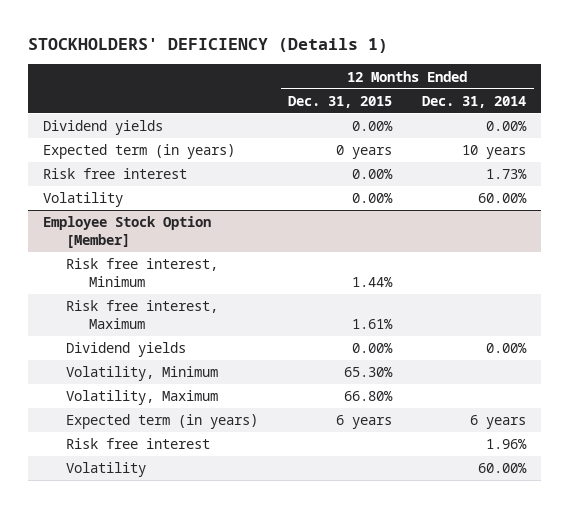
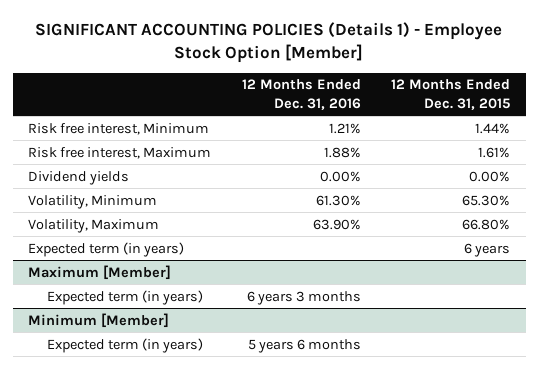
[28,38,389,54] STOCKHOLDERS' DEFICIENCY (Details 1) -> [35,22,503,63] SIGNIFICANT ACCOUNTING POLICIES (Details 1) - Employee Stock Option [Member]
[422,95,527,108] Dec. 31, 2014 -> none
none -> [241,79,361,110] 12 Months Ended Dec. 31, 2016
[43,120,164,136] Dividend yields -> none
[43,144,236,160] Expected term (in years) -> none
[43,168,188,180] Risk free interest -> none
[43,192,124,208] Volatility -> none
[43,216,212,249] Employee Stock Option [Member] -> none
[65,438,210,450] Risk free interest -> none
[65,462,146,478] Volatility -> none
none -> [27,264,171,280] Maximum [Member]
none -> [47,289,204,305] Expected term (in years)
none -> [27,312,169,328] Minimum [Member]
none -> [47,337,204,353] Expected term (in years)

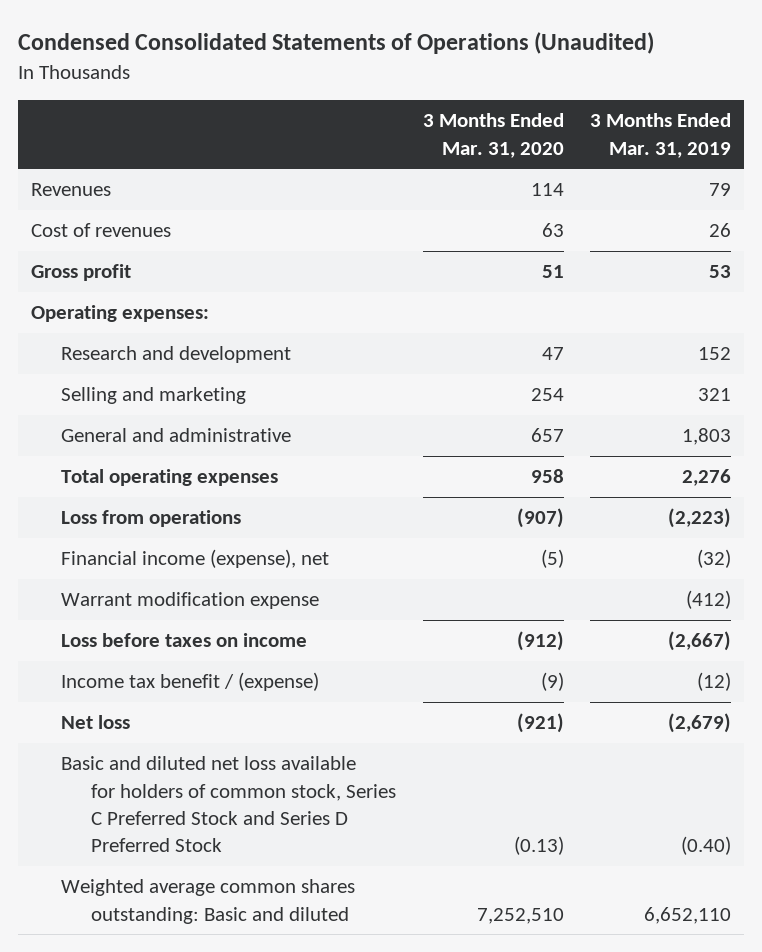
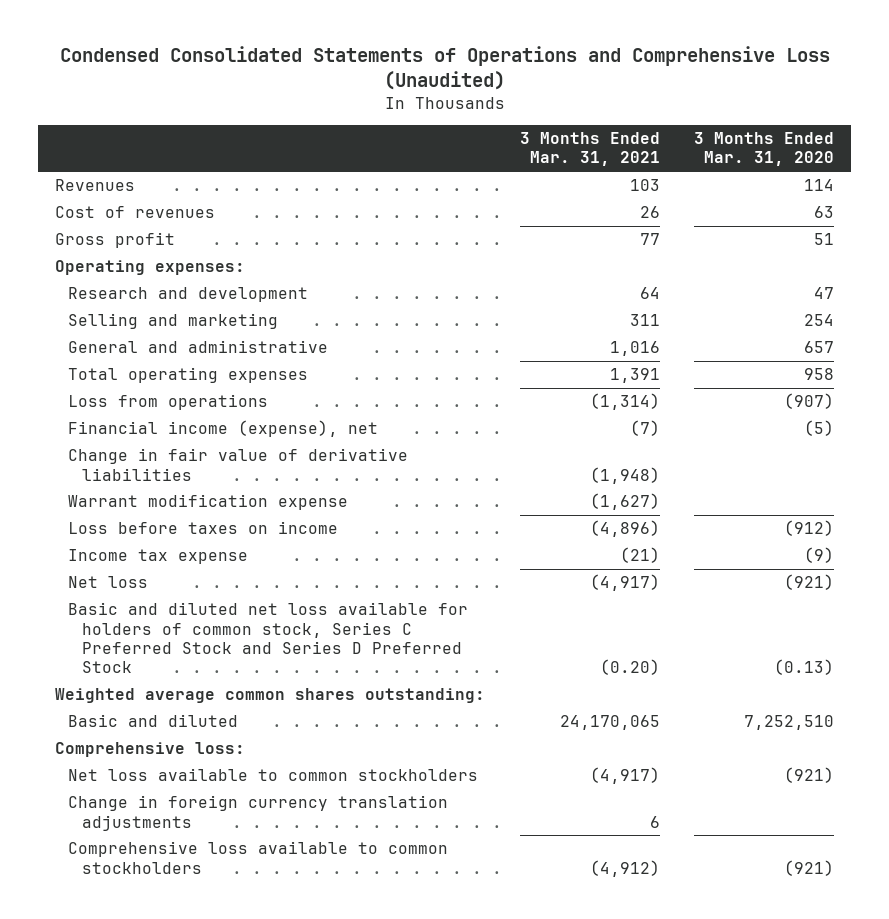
[17,32,654,55] Condensed Consolidated Statements of Operations (Unaudited) -> [59,46,830,91] Condensed Consolidated Statements of Operations and Comprehensive Loss (Unaudited)
[590,113,732,158] 3 Months Ended Mar. 31, 2019 -> none
none -> [519,132,660,167] 3 Months Ended Mar. 31, 2021
none -> [68,448,409,481] Change in fair value of derivative liabilities
[61,672,320,692] Income tax benefit / (expense) -> [68,549,249,565] Income tax expense
none -> [54,688,485,704] Weighted average common shares outstanding:
[61,879,356,924] Weighted average common shares outstanding: Basic and diluted -> [68,714,239,728] Basic and diluted
none -> [54,742,245,758] Comprehensive loss:
none -> [68,768,479,782] Net loss available to common stockholders
none -> [68,795,449,831] Change in foreign currency translation adjustments
none -> [68,841,449,874] Comprehensive loss available to common stockholders

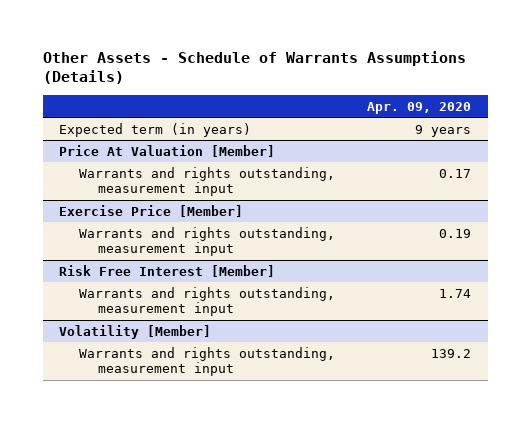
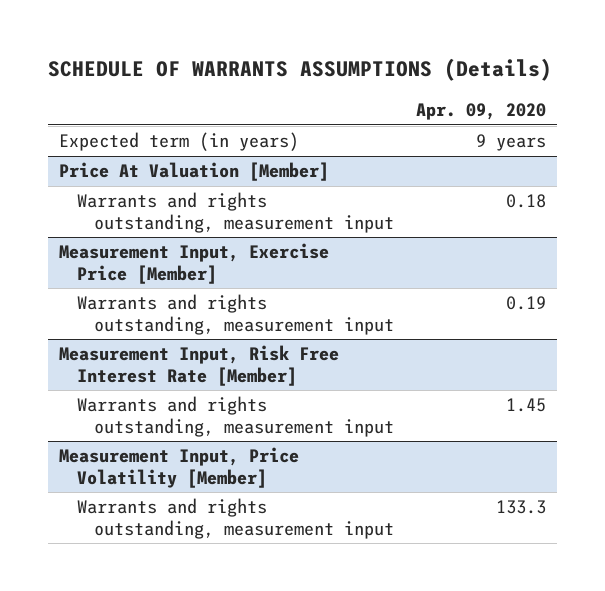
[42,50,466,85] Other Assets - Schedule of Warrants Assumptions (Details) -> [48,58,553,82] SCHEDULE OF WARRANTS ASSUMPTIONS (Details)
[439,168,472,178] 0.17 -> [505,194,546,209] 0.18
[59,204,244,217] Exercise Price [Member] -> [59,243,330,284] Measurement Input, Exercise Price [Member]
[59,264,276,277] Risk Free Interest [Member] -> [59,345,340,386] Measurement Input, Risk Free Interest Rate [Member]
[439,288,472,298] 1.74 -> [505,398,546,413] 1.45
[59,324,212,339] Volatility [Member] -> [59,447,300,488] Measurement Input, Price Volatility [Member]
[431,348,472,358] 139.2 -> [495,500,546,515] 133.3

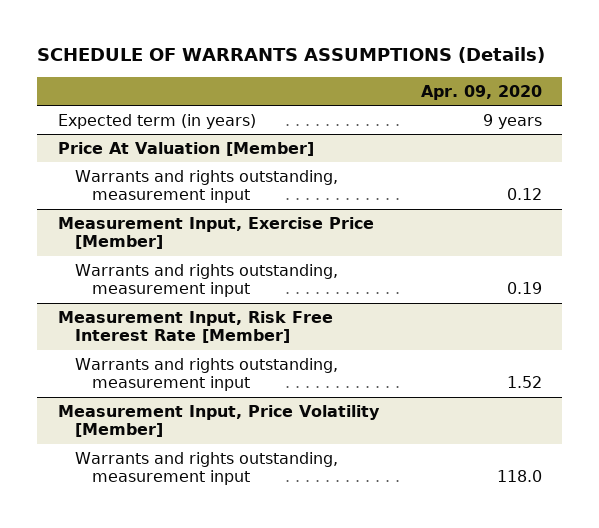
[505,194,546,209] 0.18 -> [506,188,542,201] 0.12
[505,398,546,413] 1.45 -> [506,376,542,389] 1.52
[495,500,546,515] 133.3 -> [496,470,542,483] 118.0

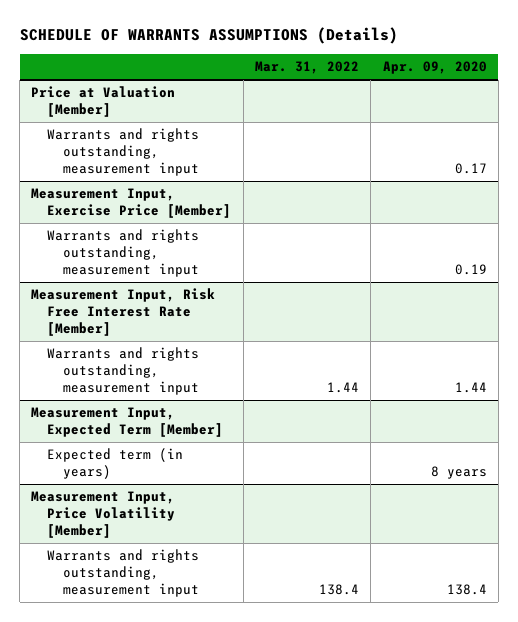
none -> [255,61,360,75] Mar. 31, 2022
[57,113,256,129] Expected term (in years) -> none
[57,141,314,156] Price At Valuation [Member] -> [31,86,176,118] Price at Valuation [Member]
[506,188,542,201] 0.12 -> [454,162,487,174] 0.17
[506,376,542,389] 1.52 -> [454,381,487,393] 1.44
none -> [31,407,224,438] Measurement Input, Expected Term [Member]
none -> [47,448,184,480] Expected term (in years)
[496,470,542,483] 118.0 -> [446,583,487,595] 138.4

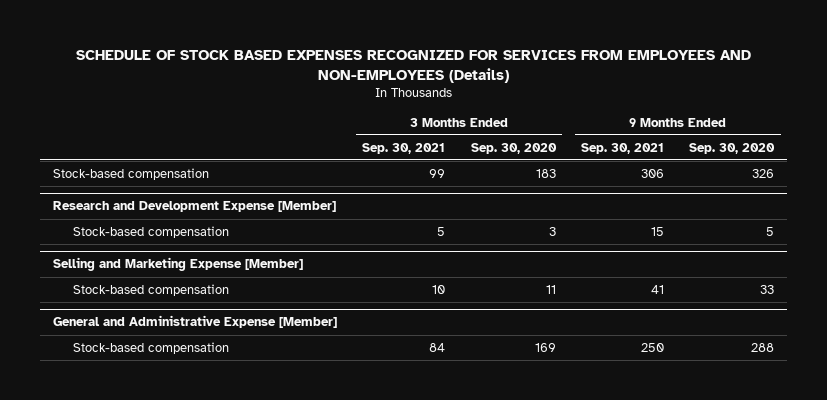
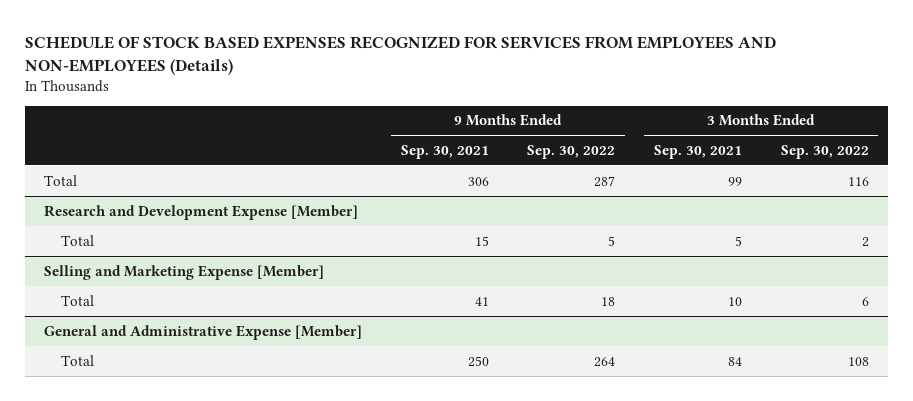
[470,142,557,154] Sep. 30, 2020 -> none
[689,142,776,154] Sep. 30, 2020 -> none
none -> [527,144,616,159] Sep. 30, 2022
none -> [780,144,869,159] Sep. 30, 2022
[52,167,209,180] Stock-based compensation -> [43,174,77,186] Total
[73,225,230,238] Stock-based compensation -> [60,234,94,246] Total
[73,283,230,296] Stock-based compensation -> [60,294,94,306] Total
[73,341,230,354] Stock-based compensation -> [60,354,94,366] Total

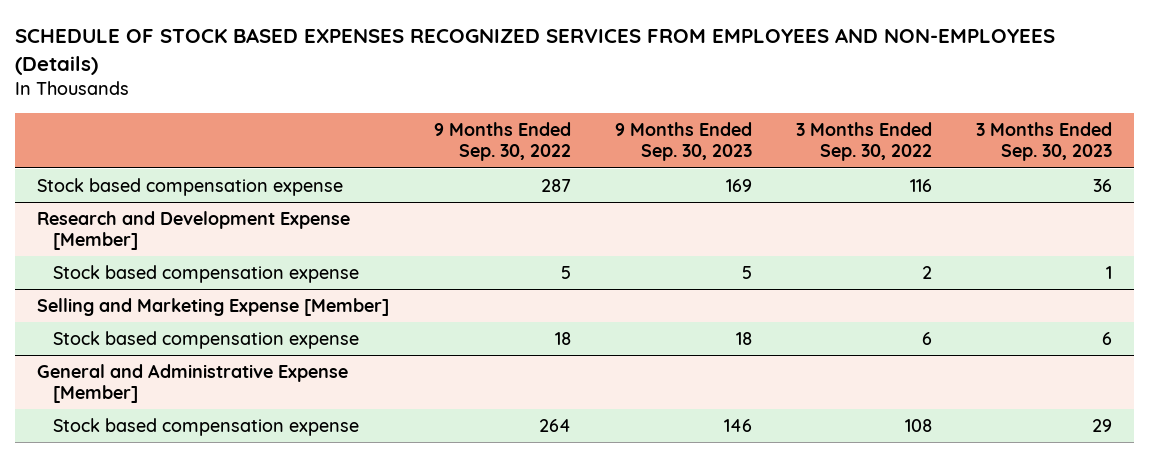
[24,35,776,75] SCHEDULE OF STOCK BASED EXPENSES RECOGNIZED FOR SERVICES FROM EMPLOYEES AND NON-EMPLOYEES (Details) -> [15,28,1056,76] SCHEDULE OF STOCK BASED EXPENSES RECOGNIZED SERVICES FROM EMPLOYEES AND NON-EMPLOYEES (Details)
[400,144,489,159] Sep. 30, 2021 -> none
[654,144,743,159] Sep. 30, 2021 -> none
none -> [614,122,752,162] 9 Months Ended Sep. 30, 2023
none -> [976,122,1113,162] 3 Months Ended Sep. 30, 2023
[43,174,77,186] Total -> [37,178,344,197] Stock based compensation expense
[60,234,94,246] Total -> [53,265,360,284] Stock based compensation expense
[60,294,94,306] Total -> [53,331,360,350] Stock based compensation expense
[60,354,94,366] Total -> [53,418,360,437] Stock based compensation expense

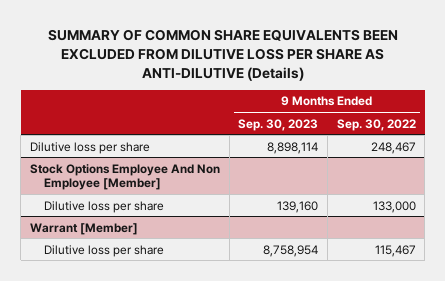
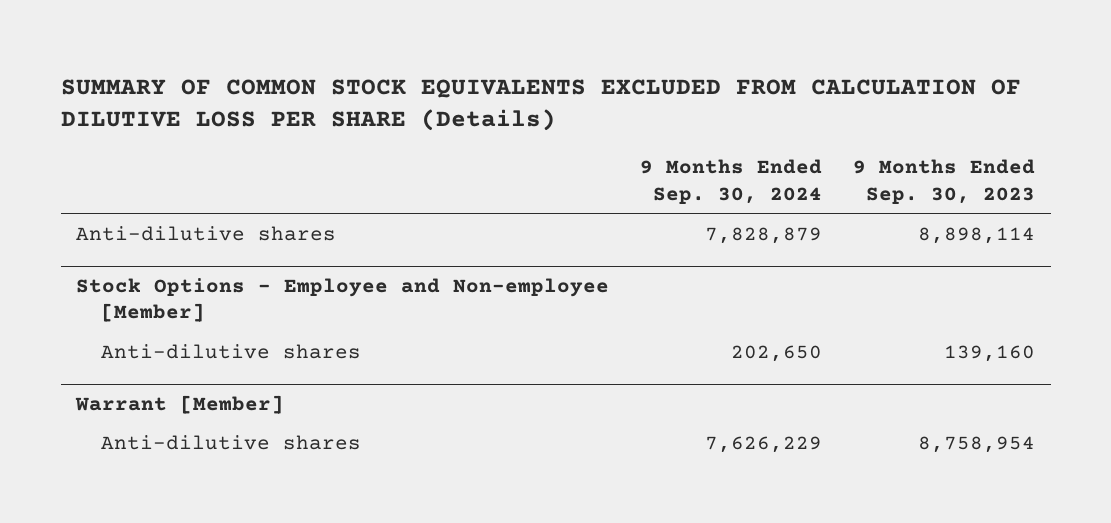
[47,28,398,81] SUMMARY OF COMMON SHARE EQUIVALENTS BEEN EXCLUDED FROM DILUTIVE LOSS PER SHARE AS ANTI-DILUTIVE (Details) -> [60,78,1021,132] SUMMARY OF COMMON STOCK EQUIVALENTS EXCLUDED FROM CALCULATION OF DILUTIVE LOSS PER SHARE (Details)
[336,118,416,131] Sep. 30, 2022 -> none
none -> [640,159,823,204] 9 Months Ended Sep. 30, 2024
[29,141,150,154] Dilutive loss per share -> [76,225,337,241] Anti-dilutive shares
[29,163,220,191] Stock Options Employee And Non Employee [Member] -> [76,277,610,323] Stock Options - Employee and Non-employee [Member]
[43,200,164,213] Dilutive loss per share -> [101,343,362,359] Anti-dilutive shares
[43,244,164,257] Dilutive loss per share -> [101,434,362,450] Anti-dilutive shares

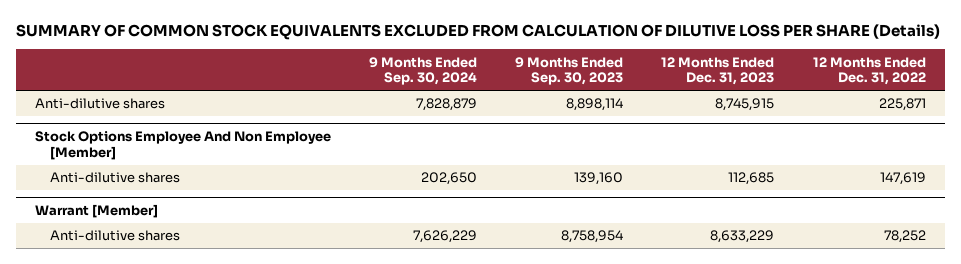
none -> [661,56,775,86] 12 Months Ended Dec. 31, 2023
none -> [812,56,926,86] 12 Months Ended Dec. 31, 2022
[76,277,610,323] Stock Options - Employee and Non-employee [Member] -> [34,131,331,160] Stock Options Employee And Non Employee [Member]

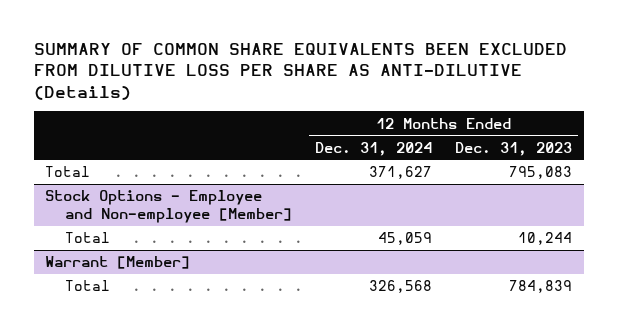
[15,24,940,41] SUMMARY OF COMMON STOCK EQUIVALENTS EXCLUDED FROM CALCULATION OF DILUTIVE LOSS PER SHARE (Details) -> [33,42,567,100] SUMMARY OF COMMON SHARE EQUIVALENTS BEEN EXCLUDED FROM DILUTIVE LOSS PER SHARE AS ANTI-DILUTIVE (Details)
[369,56,478,86] 9 Months Ended Sep. 30, 2024 -> none
[515,56,624,86] 9 Months Ended Sep. 30, 2023 -> none
[812,56,926,86] 12 Months Ended Dec. 31, 2022 -> none
none -> [314,141,432,156] Dec. 31, 2024
[34,98,165,110] Anti-dilutive shares -> none
[49,172,180,184] Anti-dilutive shares -> none
none -> [45,166,91,178] Total
[34,131,331,160] Stock Options Employee And Non Employee [Member] -> [45,190,292,223] Stock Options - Employee and Non-employee [Member]
none -> [64,232,110,244] Total
[49,230,180,242] Anti-dilutive shares -> none
none -> [64,280,110,292] Total

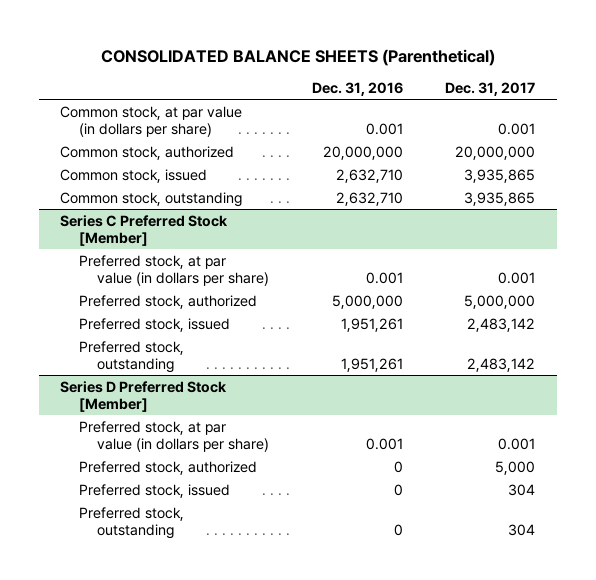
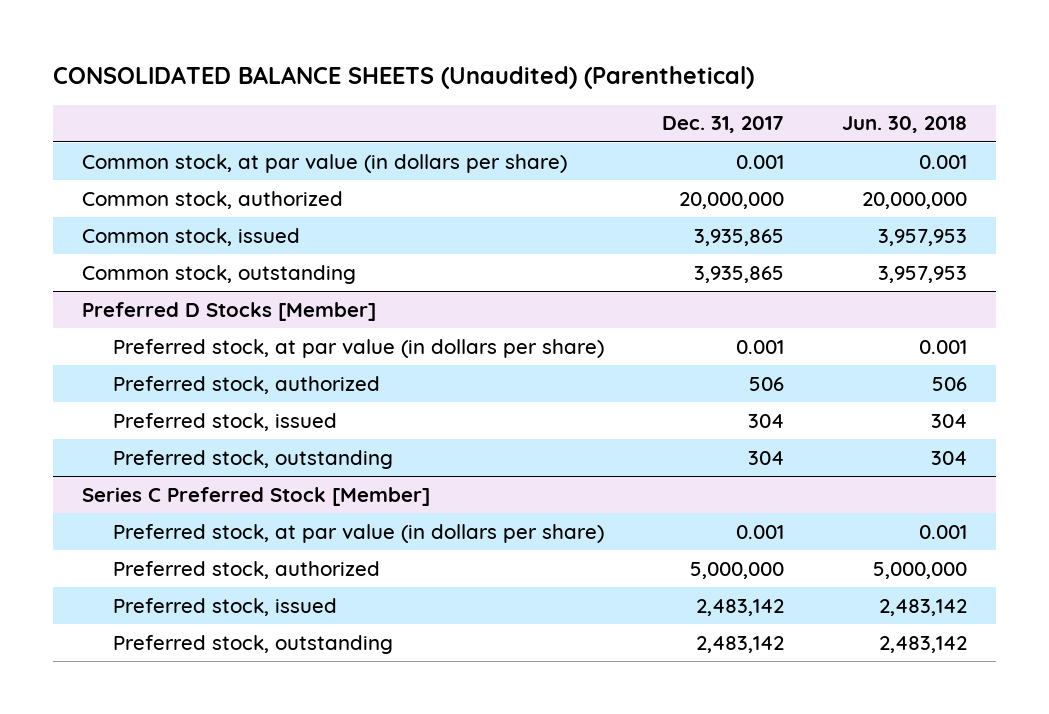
[100,48,495,66] CONSOLIDATED BALANCE SHEETS (Parenthetical) -> [52,66,754,90] CONSOLIDATED BALANCE SHEETS (Unaudited) (Parenthetical)
[311,81,403,96] Dec. 31, 2016 -> none
none -> [842,116,968,134] Jun. 30, 2018
none -> [81,301,376,321] Preferred D Stocks [Member]
none -> [113,338,605,358] Preferred stock, at par value (in dollars per share)
none -> [113,375,381,394] Preferred stock, authorized
none -> [113,412,338,431] Preferred stock, issued
none -> [113,449,394,469] Preferred stock, outstanding
[60,380,228,412] Series D Preferred Stock [Member] -> none
[78,420,269,452] Preferred stock, at par value (in dollars per share) -> none
[78,460,257,475] Preferred stock, authorized -> none
[78,483,230,498] Preferred stock, issued -> none
[78,506,184,539] Preferred stock, outstanding -> none

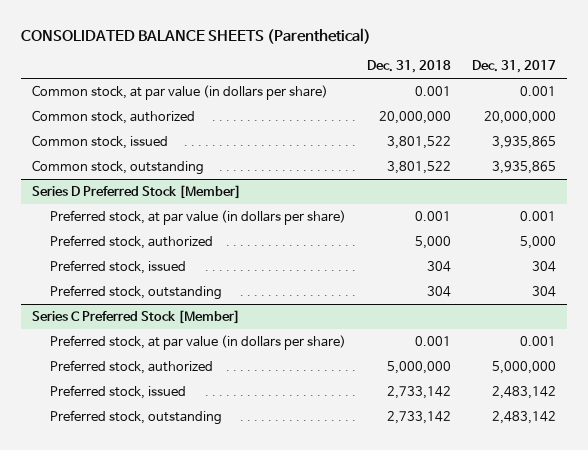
[52,66,754,90] CONSOLIDATED BALANCE SHEETS (Unaudited) (Parenthetical) -> [21,27,372,44] CONSOLIDATED BALANCE SHEETS (Parenthetical)
[842,116,968,134] Jun. 30, 2018 -> none
none -> [366,60,451,74] Dec. 31, 2018
[81,301,376,321] Preferred D Stocks [Member] -> [31,185,241,200] Series D Preferred Stock [Member]
[749,376,785,391] 506 -> [520,236,557,250] 5,000

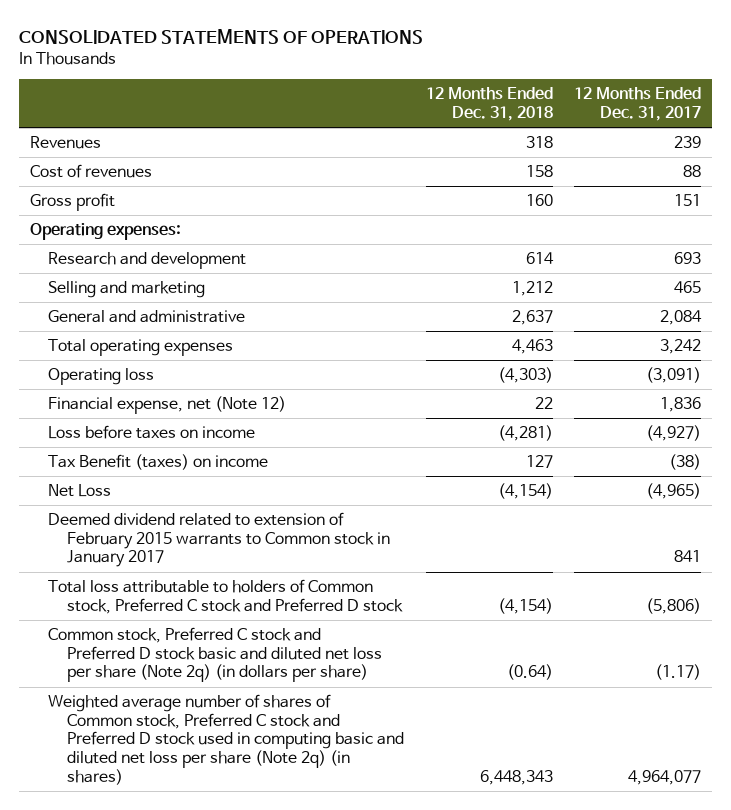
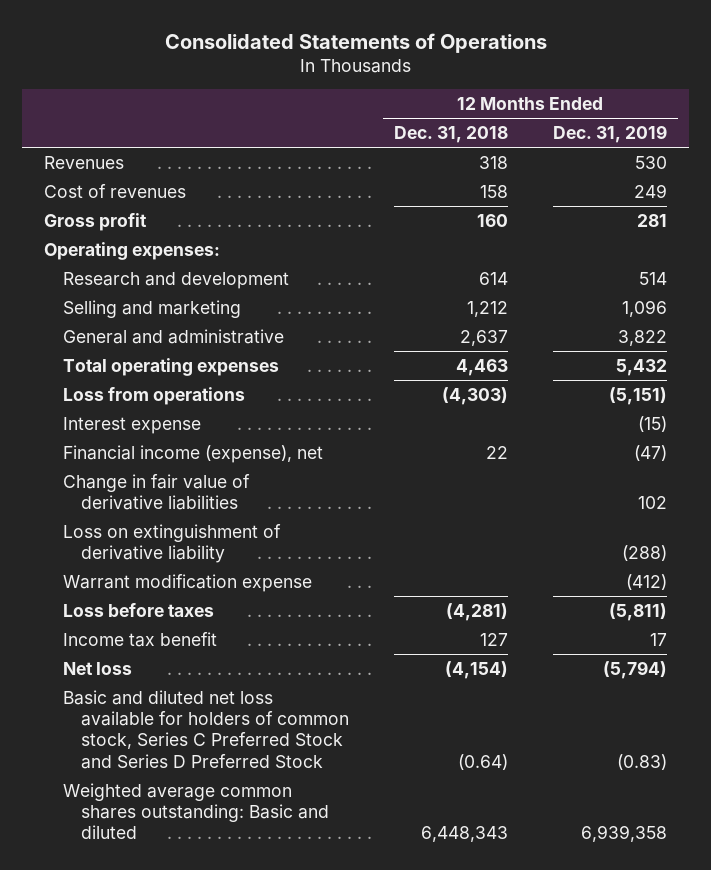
[19,28,424,44] CONSOLIDATED STATEMENTS OF OPERATIONS -> [164,32,547,53] Consolidated Statements of Operations
[574,87,702,121] 12 Months Ended Dec. 31, 2017 -> none
none -> [552,124,667,143] Dec. 31, 2019
[48,512,390,568] Deemed dividend related to extension of February 2015 warrants to Common stock in January 2017 -> none
[48,579,403,614] Total loss attributable to holders of Common stock, Preferred C stock and Preferred D stock -> none
[48,368,155,386] Operating loss -> [62,386,245,405] Loss from operations
none -> [62,416,201,434] Interest expense
[48,396,287,415] Financial expense, net (Note 12) -> [62,444,323,463] Financial income (expense), net
none -> [62,473,250,511] Change in fair value of derivative liabilities
none -> [62,523,281,564] Loss on extinguishment of derivative liability
none -> [62,573,312,592] Warrant modification expense
[48,425,256,440] Loss before taxes on income -> [62,602,214,617] Loss before taxes
[48,454,269,471] Tax Benefit (taxes) on income -> [62,631,217,647] Income tax benefit
[48,484,112,498] Net Loss -> [62,661,132,675] Net loss
[48,627,382,683] Common stock, Preferred C stock and Preferred D stock basic and diluted net loss per share (Note 2q) (in dollars per share) -> [62,689,350,769] Basic and diluted net loss available for holders of common stock, Series C Preferred Stock and Series D Preferred Stock
[48,694,404,785] Weighted average number of shares of Common stock, Preferred C stock and Preferred D stock used in computing basic and diluted net loss per share (Note 2q) (in shares) -> [62,782,330,840] Weighted average common shares outstanding: Basic and diluted

